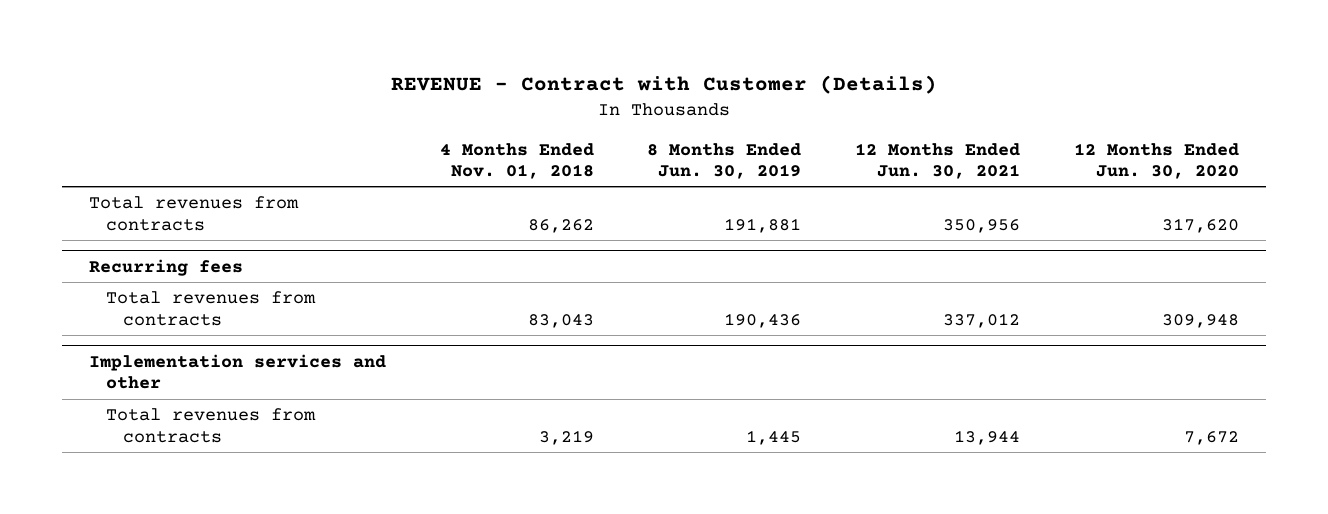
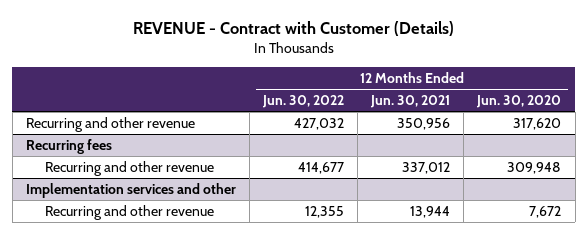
[439,142,594,180] 4 Months Ended Nov. 01, 2018 -> none
[647,142,802,180] 8 Months Ended Jun. 30, 2019 -> none
none -> [261,95,344,109] Jun. 30, 2022
[88,196,299,231] Total revenues from contracts -> [25,116,195,132] Recurring and other revenue
[105,291,316,326] Total revenues from contracts -> [44,160,214,176] Recurring and other revenue
[105,408,316,443] Total revenues from contracts -> [44,204,214,220] Recurring and other revenue

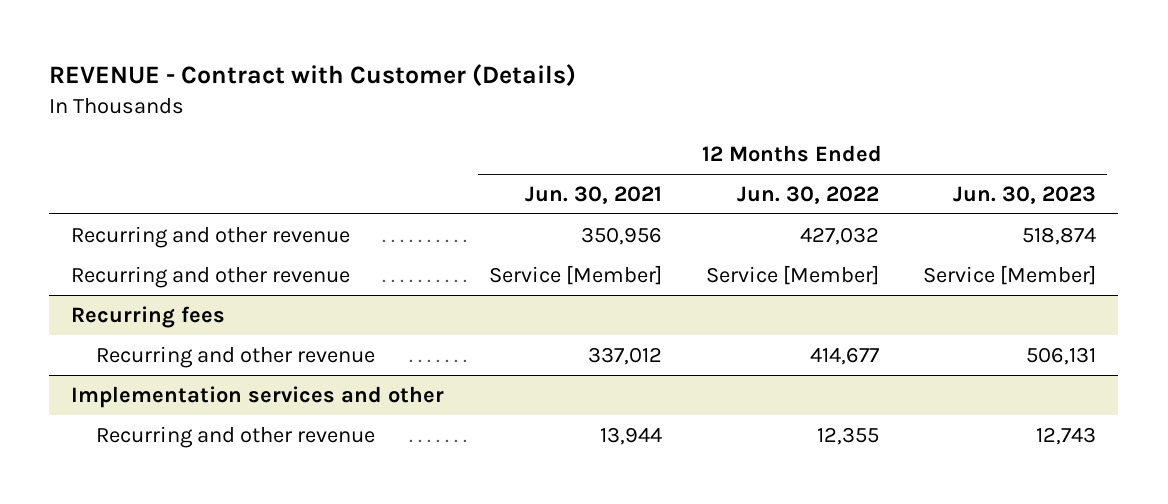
[476,95,562,109] Jun. 30, 2020 -> none
none -> [953,185,1097,204] Jun. 30, 2023
none -> [71,265,351,288] Recurring and other revenue

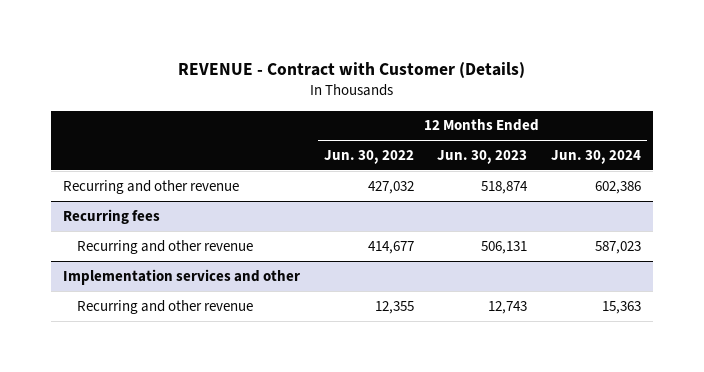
[524,185,662,204] Jun. 30, 2021 -> none
none -> [550,149,641,164] Jun. 30, 2024
[71,265,351,288] Recurring and other revenue -> none

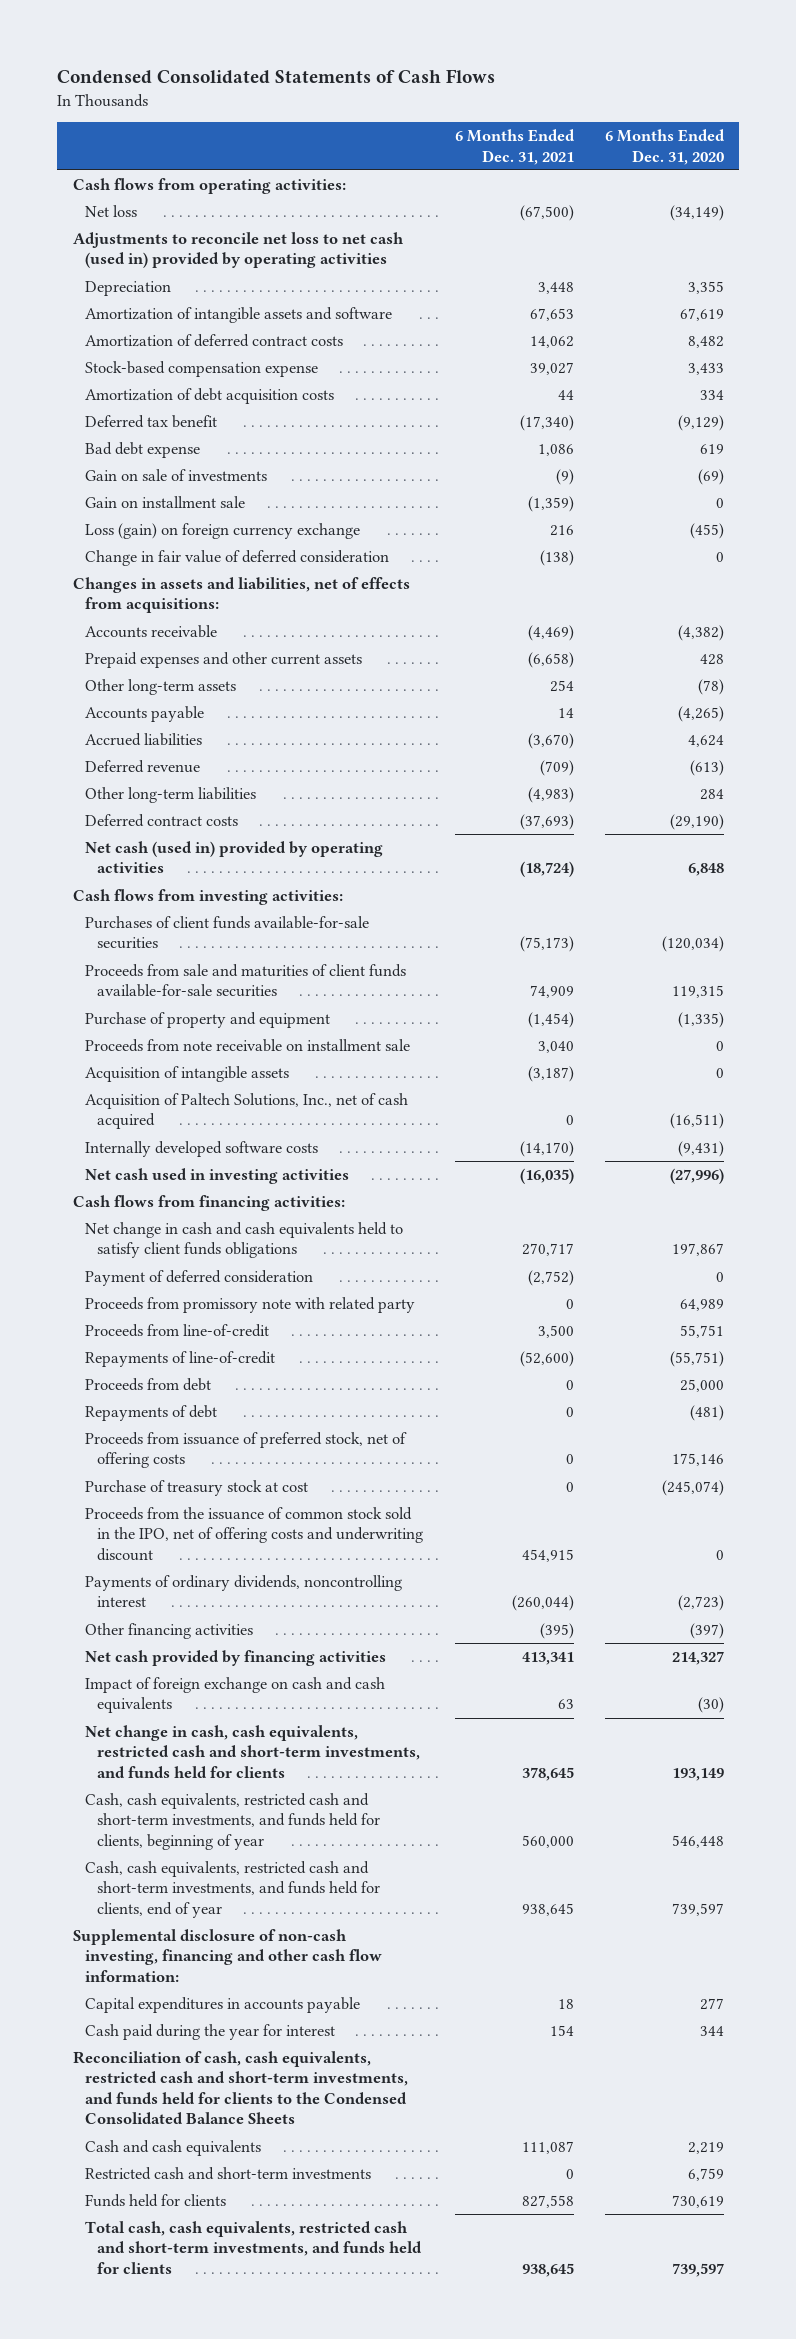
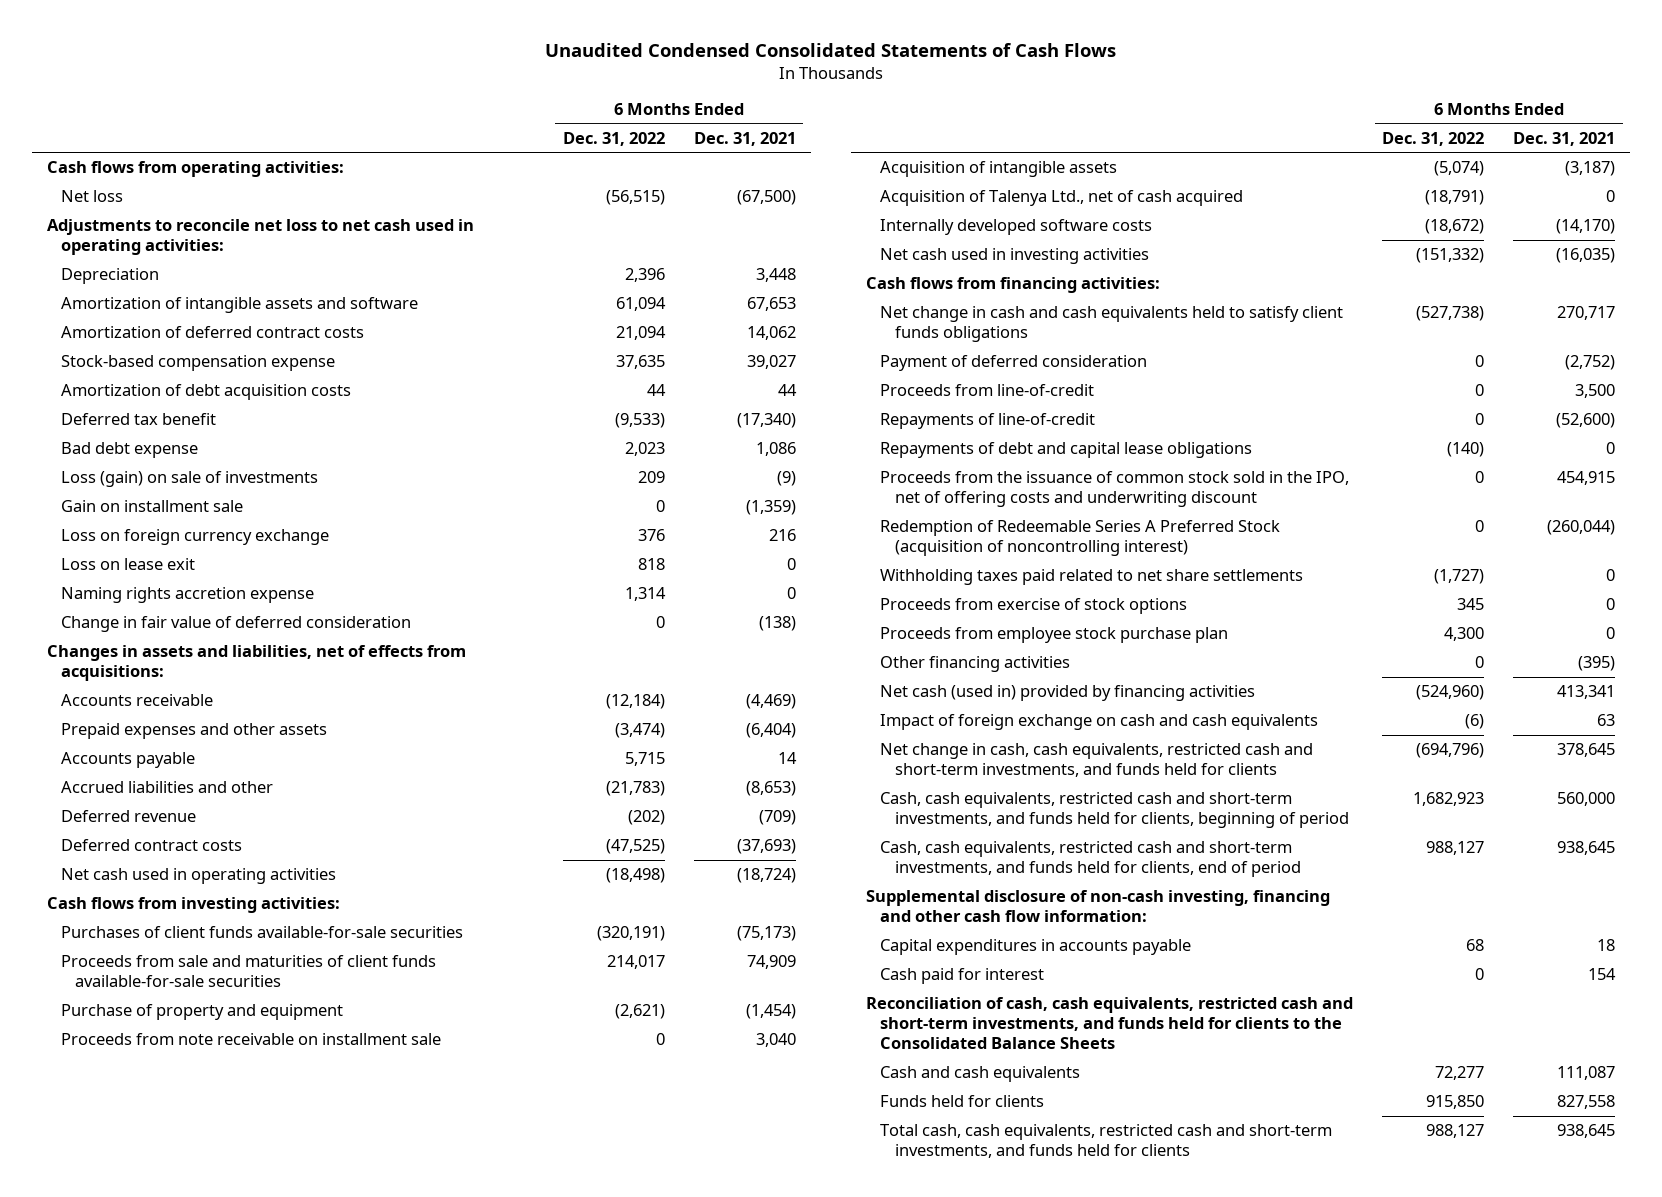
[57,69,496,85] Condensed Consolidated Statements of Cash Flows -> [544,43,1116,58] Unaudited Condensed Consolidated Statements of Cash Flows
[604,129,725,165] 6 Months Ended Dec. 31, 2020 -> none
none -> [562,132,665,147] Dec. 31, 2022
[72,231,404,269] Adjustments to reconcile net loss to net cash (used in) provided by operating activities -> [46,219,474,256] Adjustments to reconcile net loss to net cash used in operating activities:
[85,468,268,481] Gain on sale of investments -> [60,471,318,488] Loss (gain) on sale of investments
[85,522,361,539] Loss (gain) on foreign currency exchange -> [60,529,329,546] Loss on foreign currency exchange
none -> [60,558,195,571] Loss on lease exit
none -> [60,587,314,604] Naming rights accretion expense
[85,678,237,695] Other long-term assets -> none
[85,651,363,668] Prepaid expenses and other current assets -> [60,723,327,740] Prepaid expenses and other assets
[527,651,574,668] (6,658) -> [745,723,796,739] (6,404)
[85,732,203,746] Accrued liabilities -> [60,781,273,794] Accrued liabilities and other
[527,732,574,749] (3,670) -> [745,781,796,797] (8,653)
[85,786,257,803] Other long-term liabilities -> none
[85,840,384,874] Net cash (used in) provided by operating activities -> [60,868,336,885] Net cash used in operating activities
[85,1092,409,1130] Acquisition of Paltech Solutions, Inc., net of cash acquired -> [880,190,1244,207] Acquisition of Talenya Ltd., net of cash acquired
[85,1296,416,1313] Proceeds from promissory note with related party -> none
[85,1377,212,1391] Proceeds from debt -> none
[85,1404,218,1421] Repayments of debt -> none
[85,1431,408,1469] Proceeds from issuance of preferred stock, net of offering costs -> none
[85,1479,309,1496] Purchase of treasury stock at cost -> none
none -> [880,442,1253,459] Repayments of debt and capital lease obligations
[85,1574,403,1608] Payments of ordinary dividends, noncontrolling interest -> [880,520,1281,557] Redemption of Redeemable Series A Preferred Stock (acquisition of noncontrolling interest)
none -> [880,569,1304,586] Withholding taxes paid related to net share settlements
none -> [880,598,1188,615] Proceeds from exercise of stock options
none -> [880,627,1229,644] Proceeds from employee stock purchase plan
[85,1649,387,1666] Net cash provided by financing activities -> [880,685,1256,702] Net cash (used in) provided by financing activities
[85,1792,381,1850] Cash, cash equivalents, restricted cash and short-term investments, and funds held for clients, beginning of year -> [880,792,1349,829] Cash, cash equivalents, restricted cash and short-term investments, and funds held for clients, beginning of period
[85,1860,381,1918] Cash, cash equivalents, restricted cash and short-term investments, and funds held for clients, end of year -> [880,841,1301,878] Cash, cash equivalents, restricted cash and short-term investments, and funds held for clients, end of period
[85,2023,336,2040] Cash paid during the year for interest -> [880,968,1045,985] Cash paid for interest
[72,2050,409,2125] Reconciliation of cash, cash equivalents, restricted cash and short-term investments, and funds held for clients to the Condensed Consolidated Balance Sheets -> [865,997,1353,1050] Reconciliation of cash, cash equivalents, restricted cash and short-term investments, and funds held for clients to the Consolidated Balance Sheets
[85,2166,372,2180] Restricted cash and short-term investments -> none

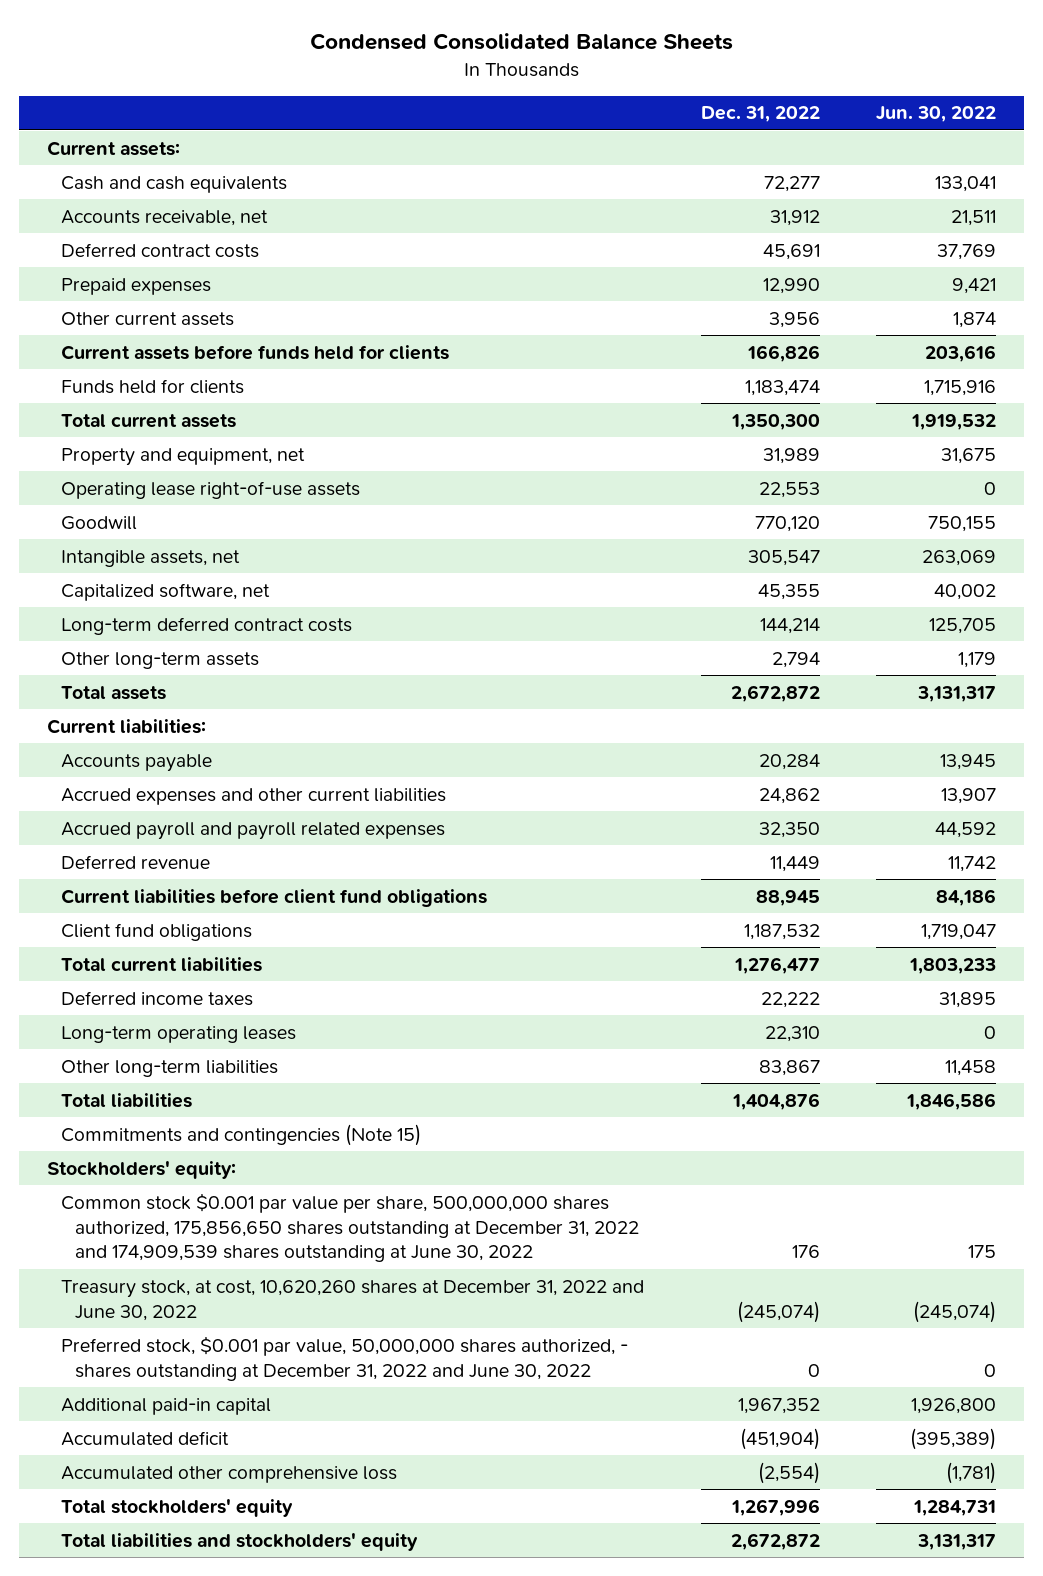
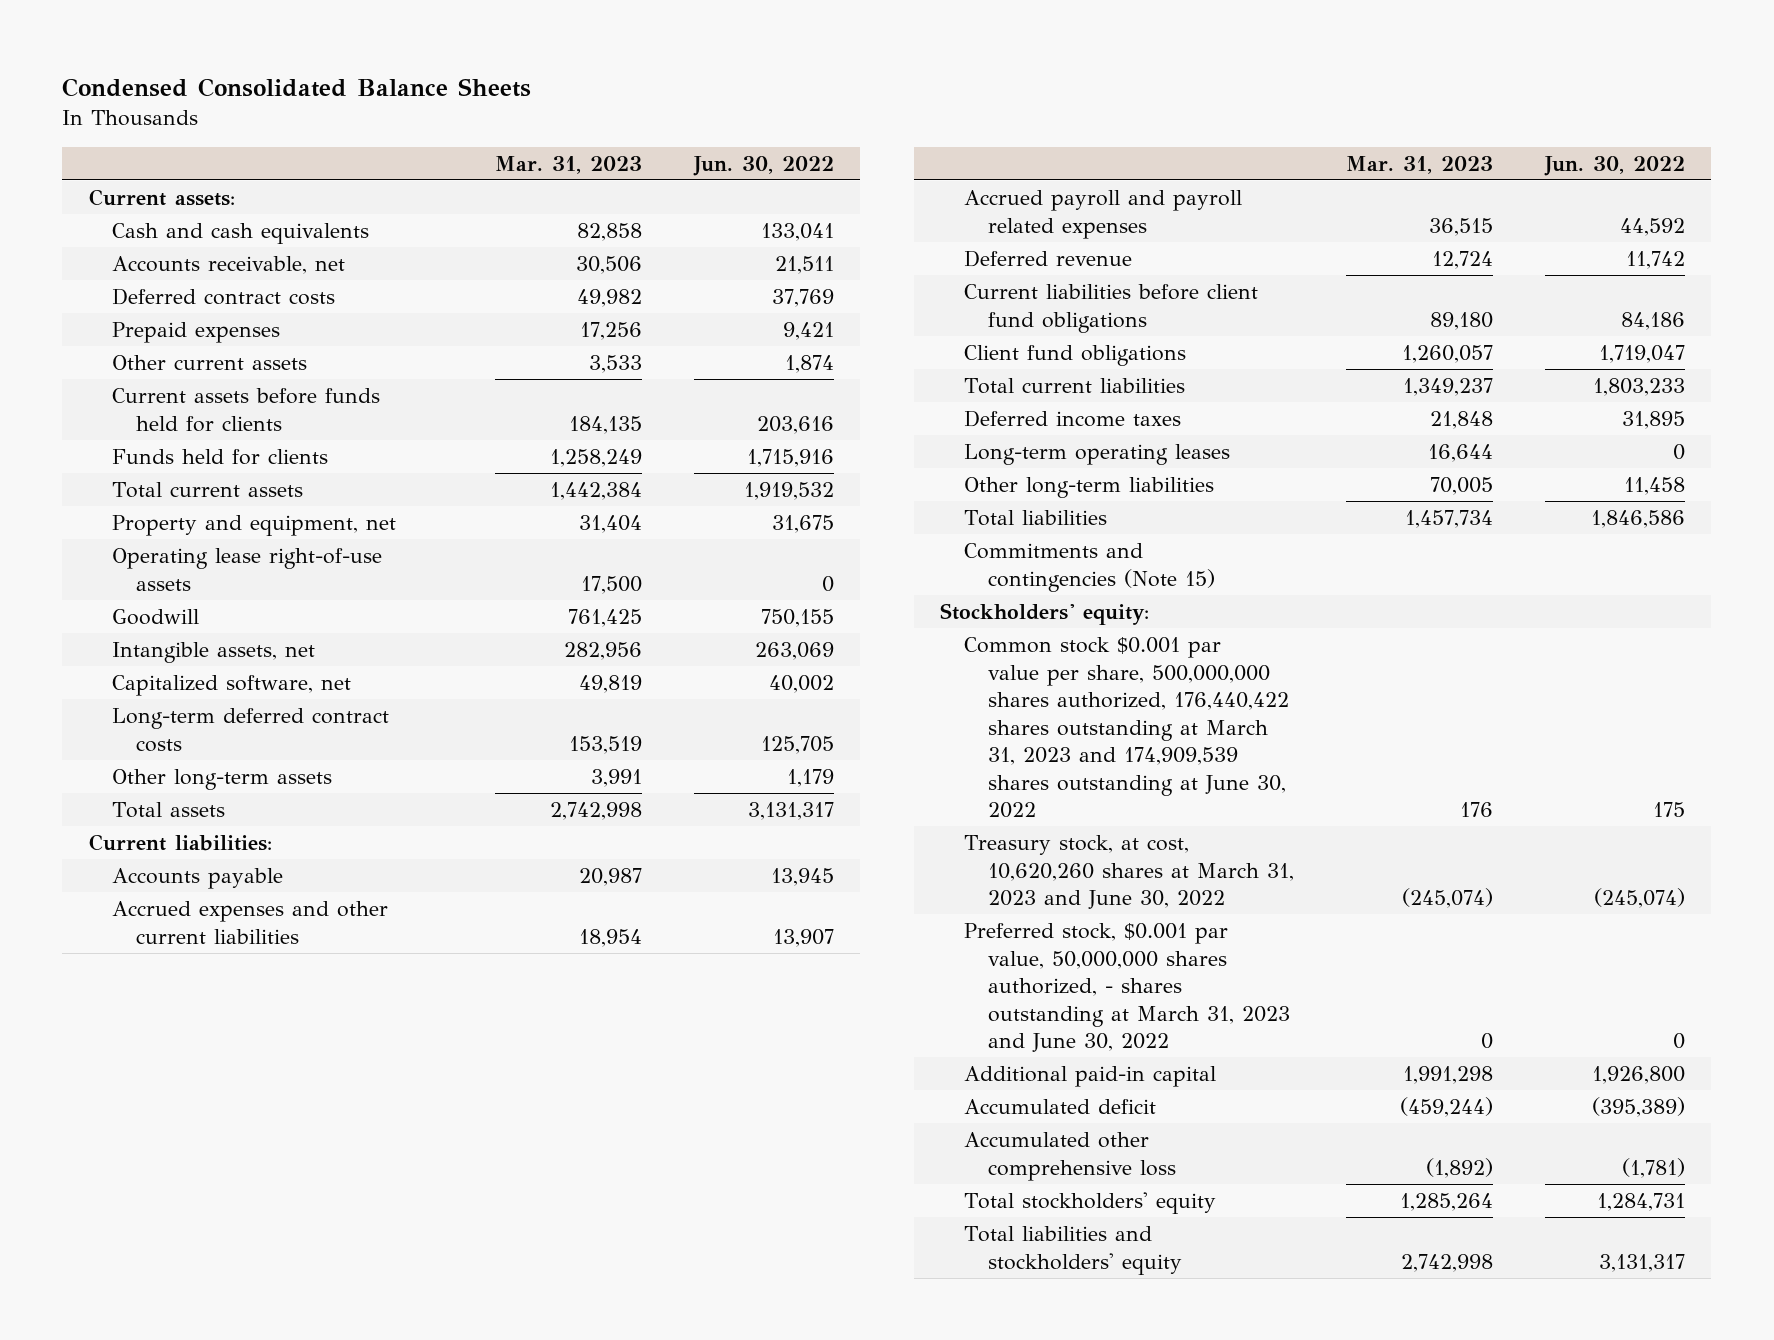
[700,106,820,123] Dec. 31, 2022 -> none
none -> [494,155,642,174] Mar. 31, 2023
[61,1192,640,1263] Common stock $0.001 par value per share, 500,000,000 shares authorized, 175,856,650 shares outstanding at December 31, 2022 and 174,909,539 shares outstanding at June 30, 2022 -> [963,636,1289,819] Common stock $0.001 par value per share, 500,000,000 shares authorized, 176,440,422 shares outstanding at March 31, 2023 and 174,909,539 shares outstanding at June 30, 2022
[61,1279,645,1321] Treasury stock, at cost, 10,620,260 shares at December 31, 2022 and June 30, 2022 -> [963,834,1294,910] Treasury stock, at cost, 10,620,260 shares at March 31, 2023 and June 30, 2022
[61,1335,629,1381] Preferred stock, $0.001 par value, 50,000,000 shares authorized, - shares outstanding at December 31, 2022 and June 30, 2022 -> [963,922,1290,1053] Preferred stock, $0.001 par value, 50,000,000 shares authorized, - shares outstanding at March 31, 2023 and June 30, 2022

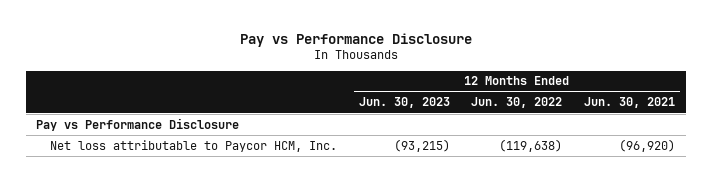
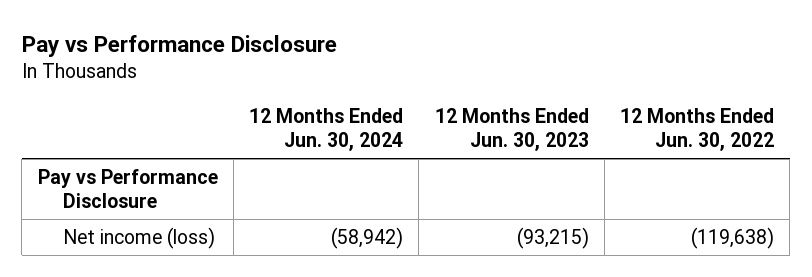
[583,97,675,109] Jun. 30, 2021 -> none
none -> [249,107,404,152] 12 Months Ended Jun. 30, 2024
[50,139,338,152] Net loss attributable to Paycor HCM, Inc. -> [63,226,216,249] Net income (loss)

